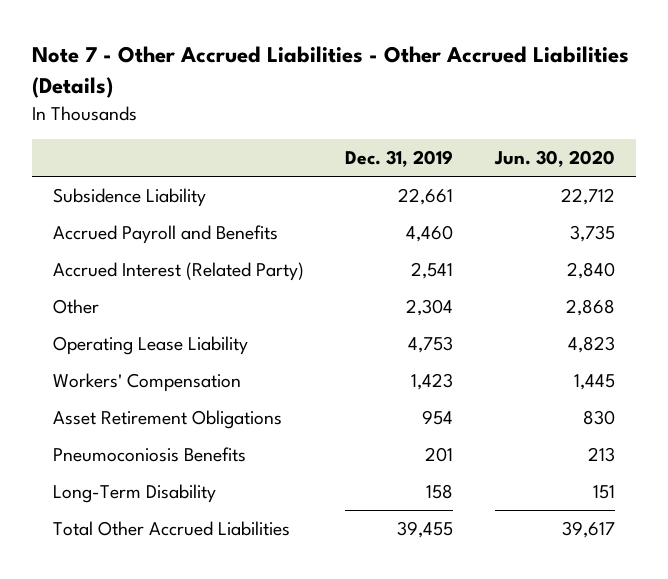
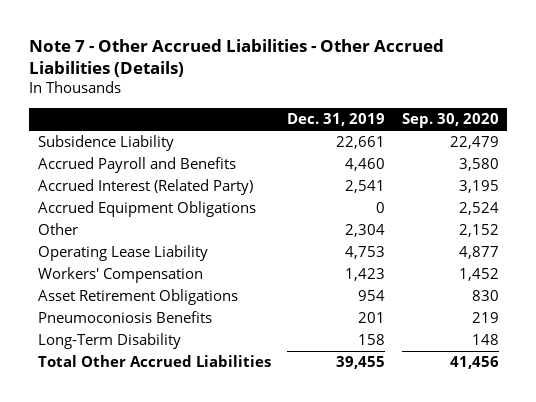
[493,150,615,168] Jun. 30, 2020 -> none
none -> [401,113,499,129] Sep. 30, 2020
none -> [37,201,256,218] Accrued Equipment Obligations

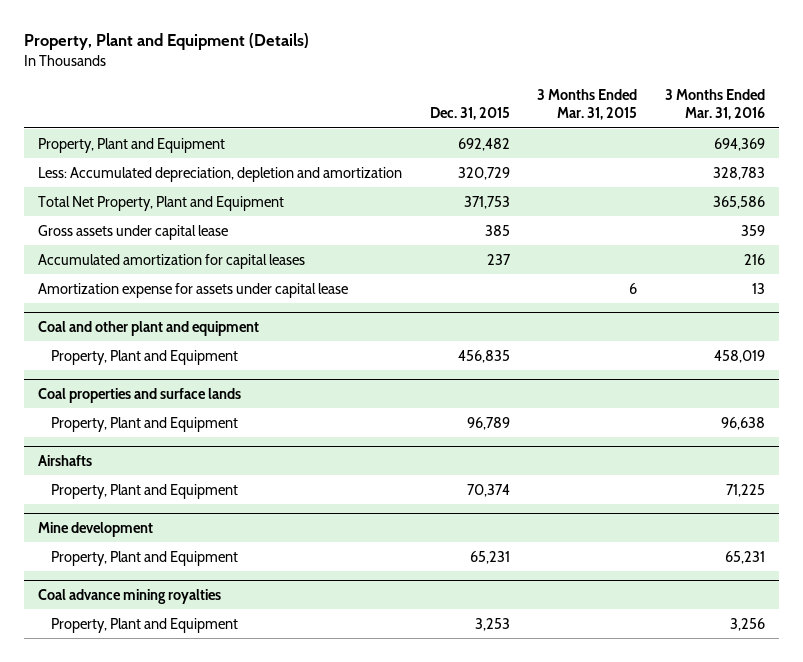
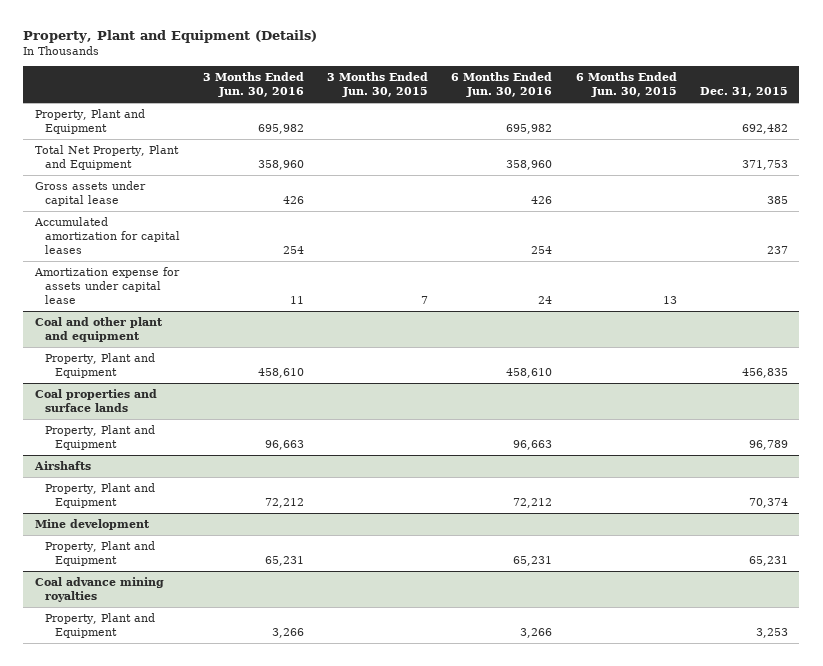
[537,89,638,121] 3 Months Ended Mar. 31, 2015 -> none
[665,89,766,121] 3 Months Ended Mar. 31, 2016 -> none
none -> [203,72,305,98] 3 Months Ended Jun. 30, 2016
none -> [327,72,429,98] 3 Months Ended Jun. 30, 2015
none -> [451,72,553,98] 6 Months Ended Jun. 30, 2016
none -> [575,72,677,98] 6 Months Ended Jun. 30, 2015
[37,166,402,182] Less: Accumulated depreciation, depletion and amortization -> none

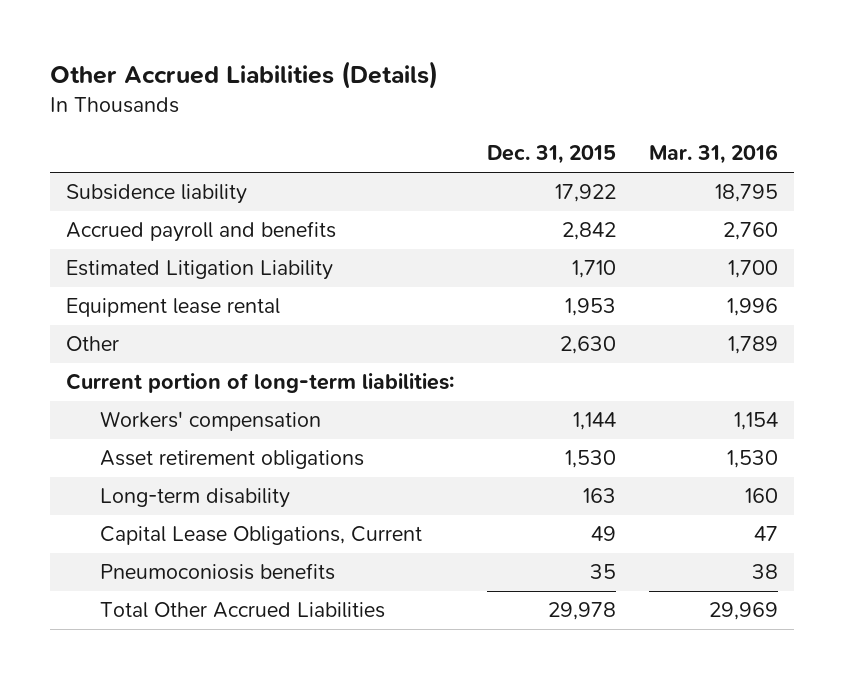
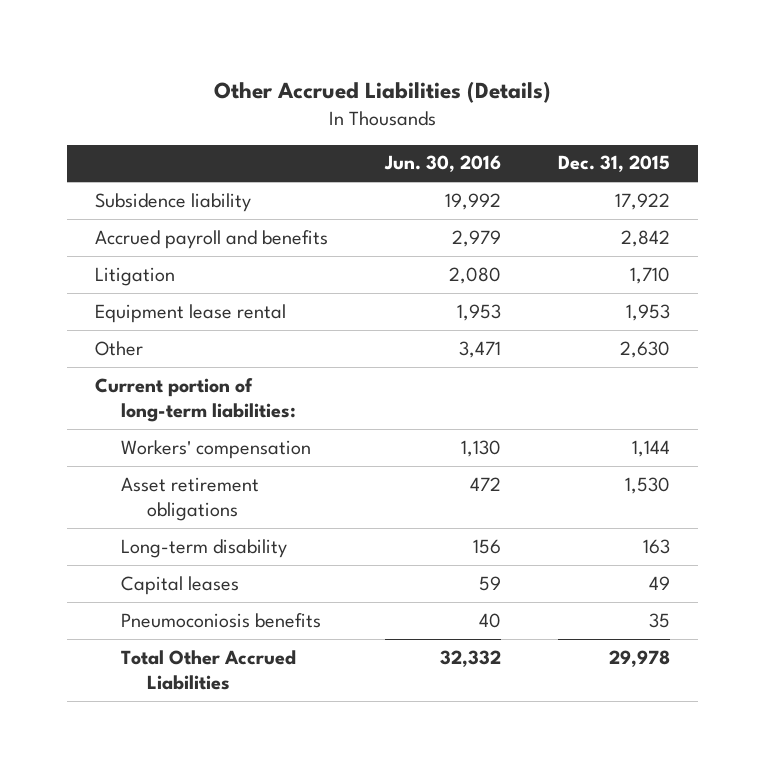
[648,144,778,165] Mar. 31, 2016 -> none
none -> [384,155,502,173] Jun. 30, 2016
[66,260,334,281] Estimated Litigation Liability -> [95,266,176,286] Litigation
[99,526,422,546] Capital Lease Obligations, Current -> [121,575,240,595] Capital leases

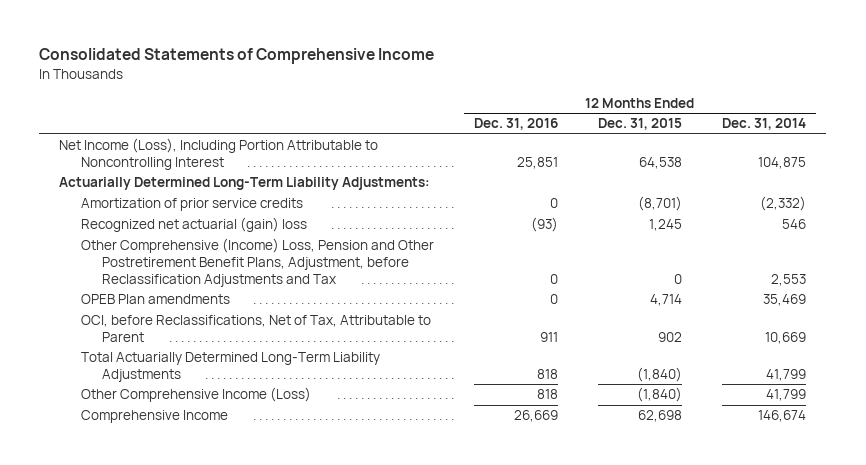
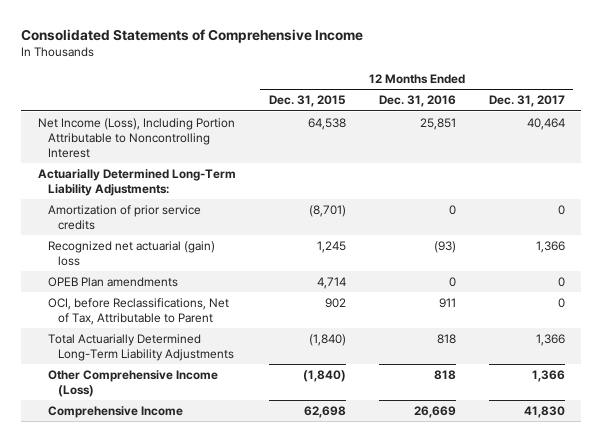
[722,118,807,131] Dec. 31, 2014 -> none
none -> [488,95,565,108] Dec. 31, 2017
[80,238,434,287] Other Comprehensive (Income) Loss, Pension and Other Postretirement Benefit Plans, Adjustment, before Reclassification Adjustments and Tax -> none

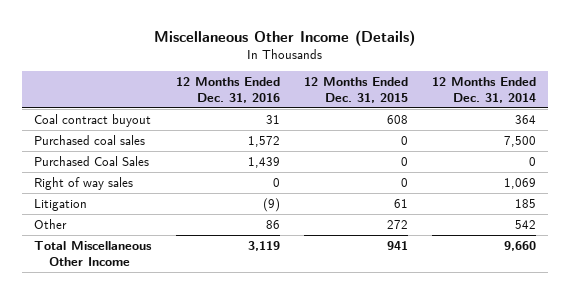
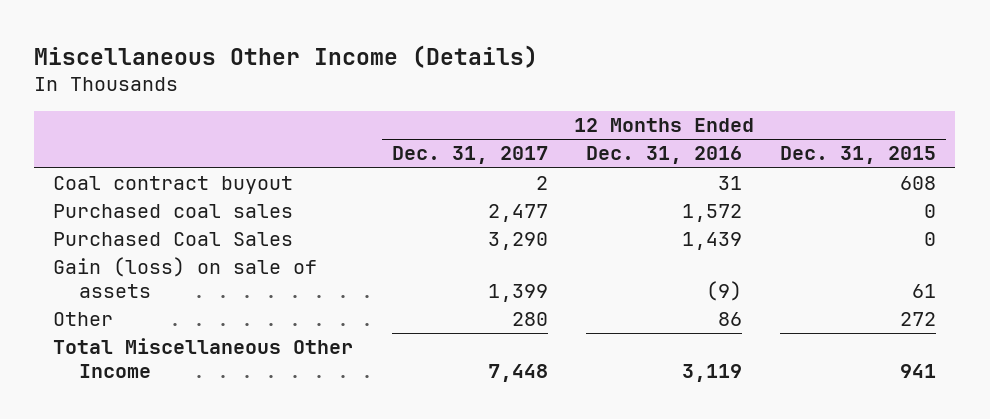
[431,77,536,103] 12 Months Ended Dec. 31, 2014 -> none
none -> [391,146,548,165] Dec. 31, 2017
[34,177,134,191] Right of way sales -> none
[34,199,88,212] Litigation -> [53,257,318,298] Gain (loss) on sale of assets

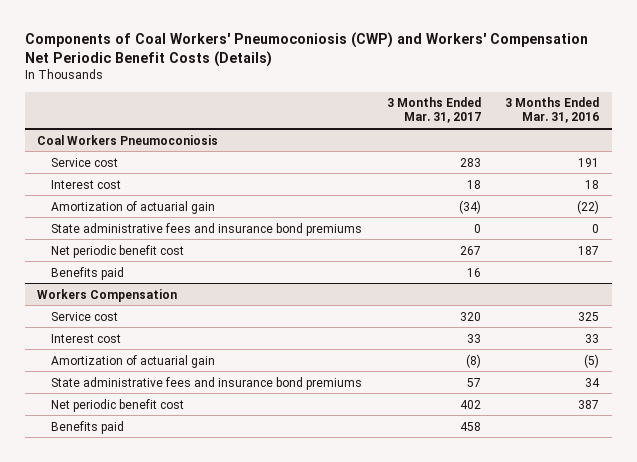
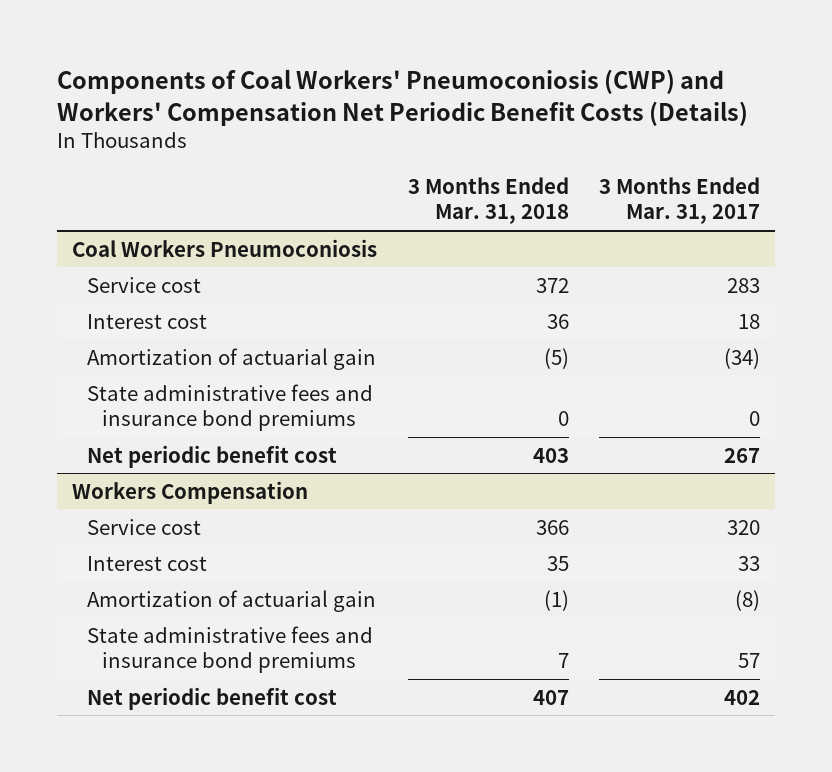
[505,97,600,124] 3 Months Ended Mar. 31, 2016 -> none
none -> [407,177,569,225] 3 Months Ended Mar. 31, 2018
[50,266,124,280] Benefits paid -> none
[50,420,124,434] Benefits paid -> none

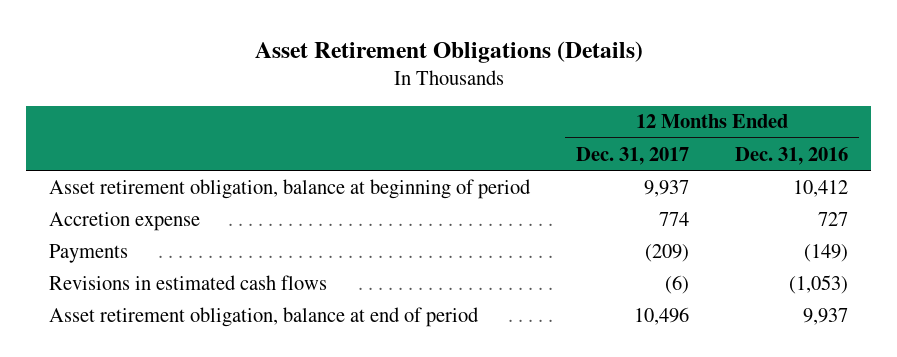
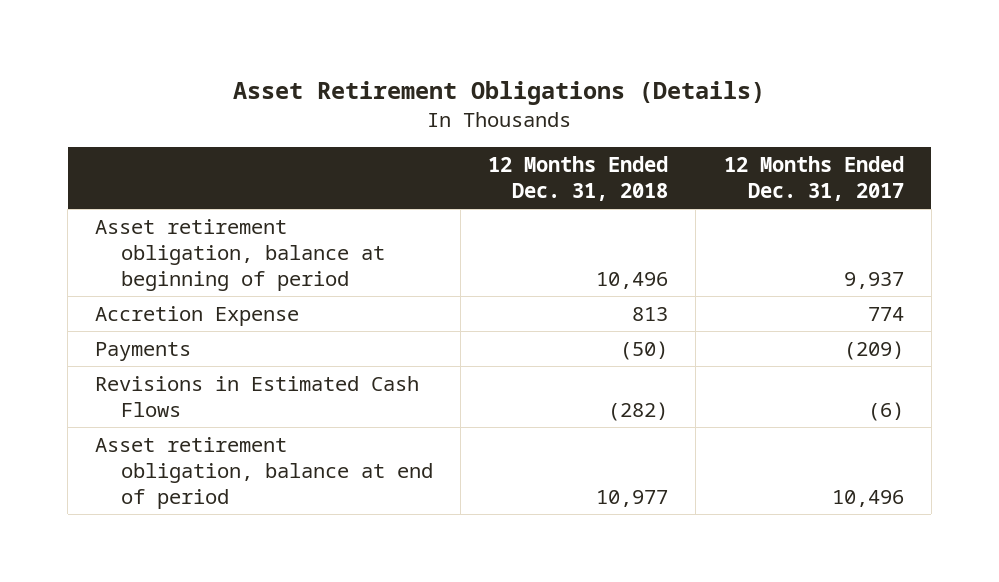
[734,146,848,165] Dec. 31, 2016 -> none
none -> [488,156,669,201] 12 Months Ended Dec. 31, 2018
[49,211,201,231] Accretion expense -> [95,305,300,326] Accretion Expense
[49,274,328,290] Revisions in estimated cash flows -> [95,375,420,417] Revisions in Estimated Cash Flows

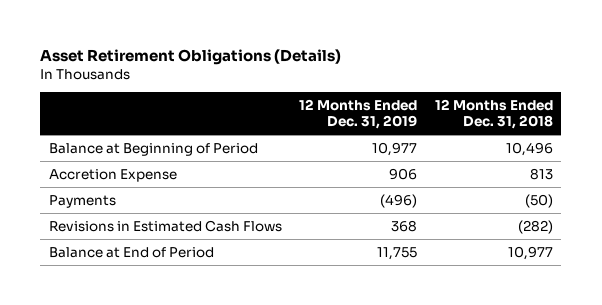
[723,156,904,201] 12 Months Ended Dec. 31, 2017 -> none
none -> [299,98,418,129] 12 Months Ended Dec. 31, 2019
[95,218,386,291] Asset retirement obligation, balance at beginning of period -> [49,142,259,156] Balance at Beginning of Period
[95,436,434,509] Asset retirement obligation, balance at end of period -> [49,246,215,258] Balance at End of Period

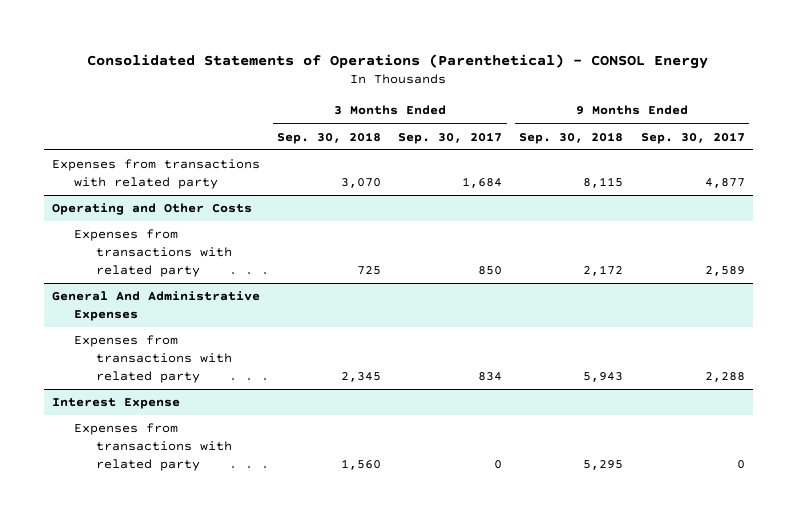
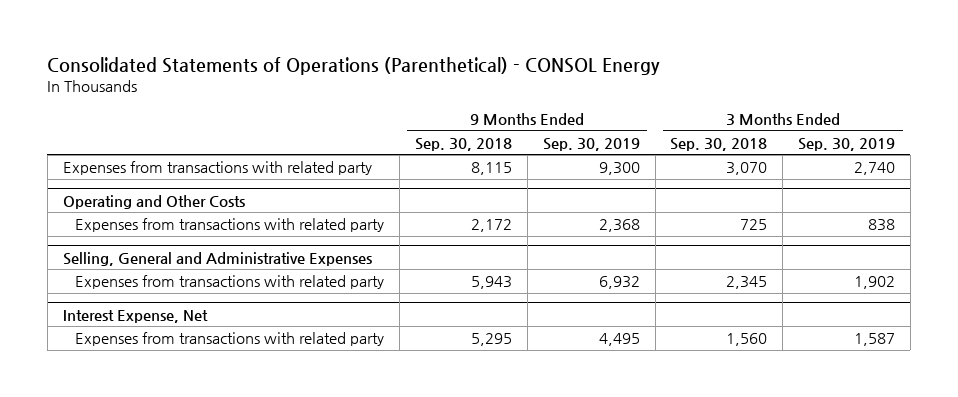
[398,131,503,144] Sep. 30, 2017 -> none
[640,131,745,144] Sep. 30, 2017 -> none
none -> [542,137,640,151] Sep. 30, 2019
none -> [798,137,896,151] Sep. 30, 2019
[52,291,261,322] General And Administrative Expenses -> [62,251,372,266] Selling, General and Administrative Expenses
[52,398,181,410] Interest Expense -> [62,309,208,323] Interest Expense, Net

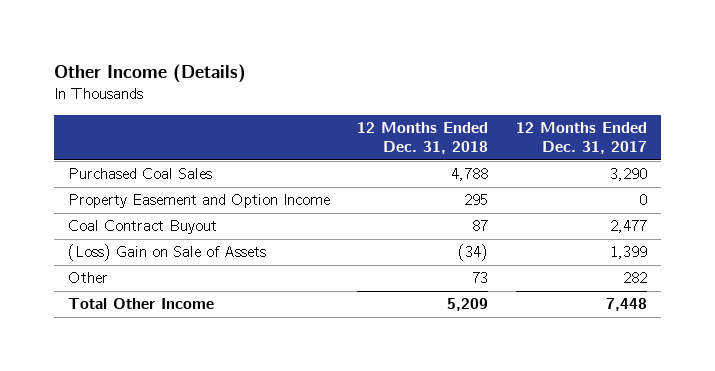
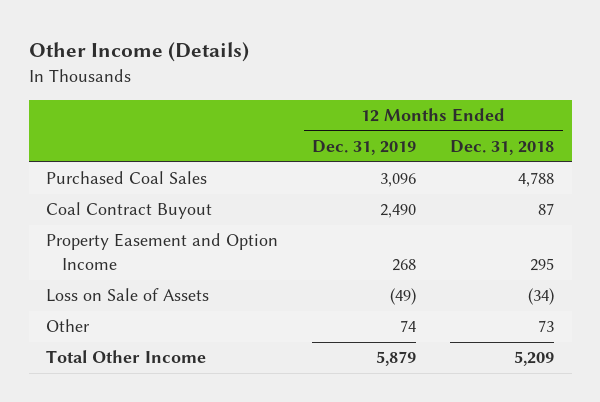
[515,122,647,155] 12 Months Ended Dec. 31, 2017 -> none
none -> [312,140,417,156] Dec. 31, 2019
[67,194,330,209] Property Easement and Option Income -> [45,233,278,271] Property Easement and Option Income
[67,244,266,262] (Loss) Gain on Sale of Assets -> [45,288,209,303] Loss on Sale of Assets

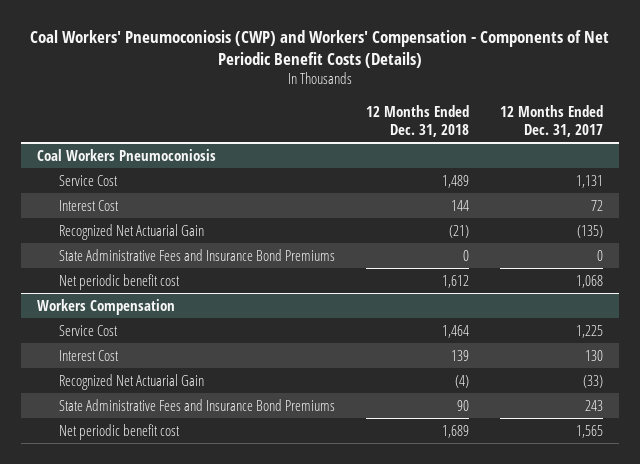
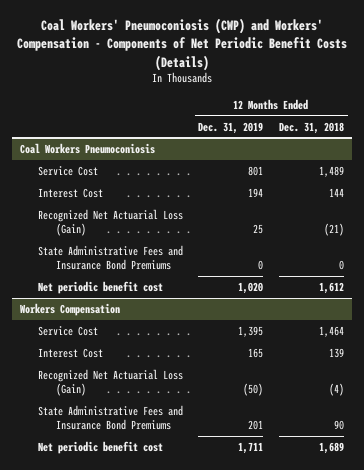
[500,104,604,137] 12 Months Ended Dec. 31, 2017 -> none
none -> [198,121,264,134] Dec. 31, 2019
[58,223,204,240] Recognized Net Actuarial Gain -> [37,208,183,237] Recognized Net Actuarial Loss (Gain)
[58,373,204,390] Recognized Net Actuarial Gain -> [37,368,183,397] Recognized Net Actuarial Loss (Gain)

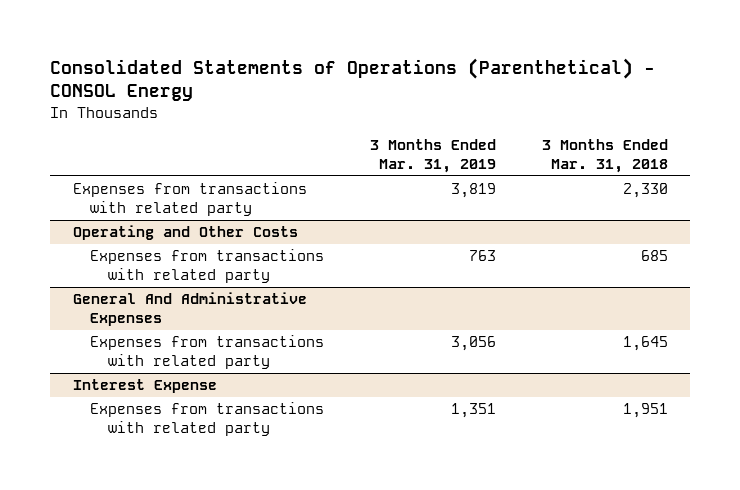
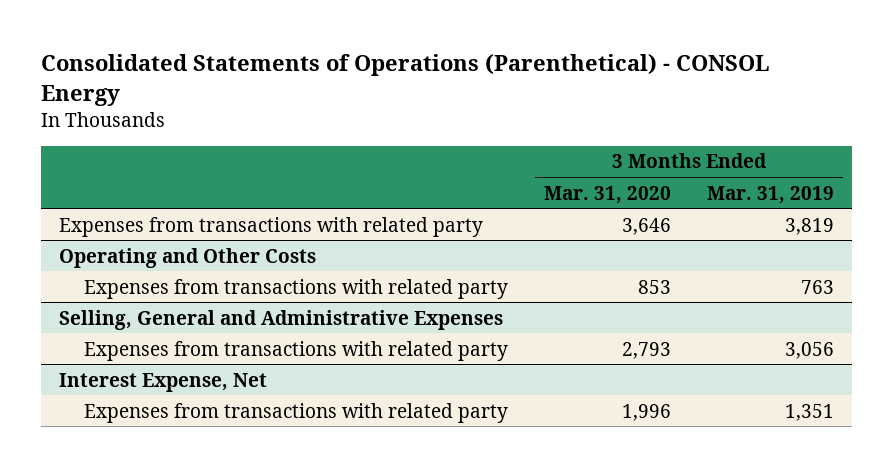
[541,139,668,173] 3 Months Ended Mar. 31, 2018 -> none
none -> [544,185,672,204] Mar. 31, 2020
[72,292,307,326] General And Administrative Expenses -> [58,309,503,330] Selling, General and Administrative Expenses
[72,379,217,394] Interest Expense -> [58,372,267,392] Interest Expense, Net

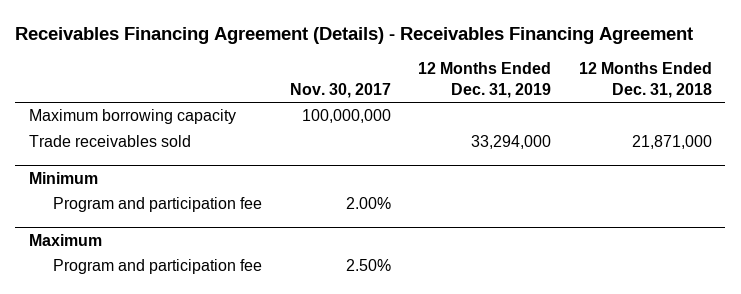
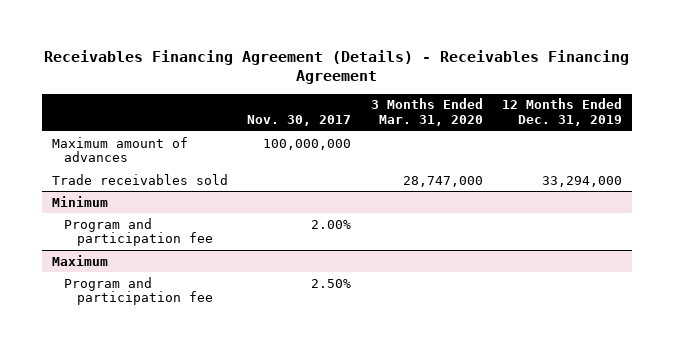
[578,62,712,98] 12 Months Ended Dec. 31, 2018 -> none
none -> [370,98,483,126] 3 Months Ended Mar. 31, 2020
[29,109,237,125] Maximum borrowing capacity -> [51,136,188,163] Maximum amount of advances

